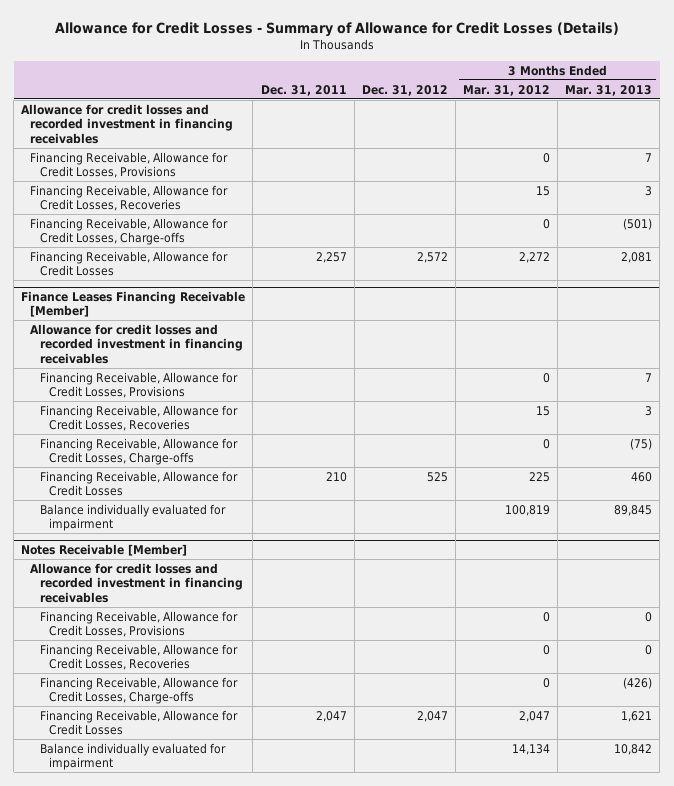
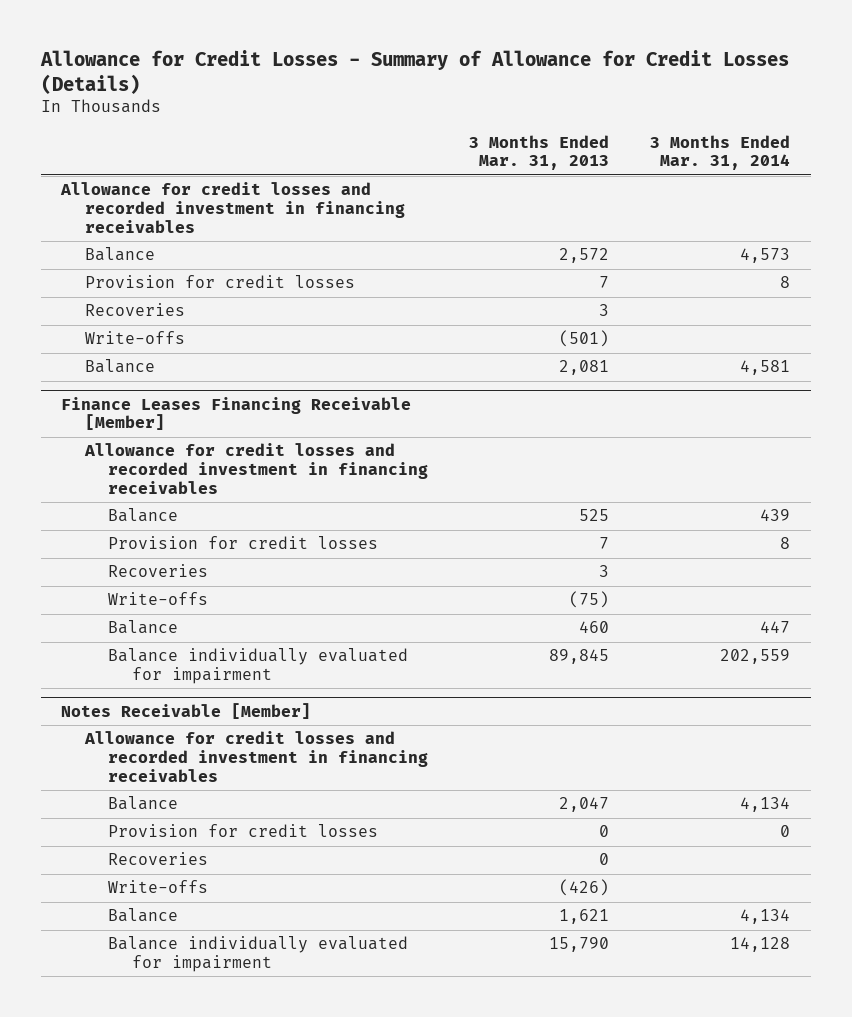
[260,84,347,96] Dec. 31, 2011 -> none
[361,84,448,96] Dec. 31, 2012 -> none
[462,84,550,96] Mar. 31, 2012 -> none
none -> [650,134,791,171] 3 Months Ended Mar. 31, 2014
none -> [84,247,155,262] Balance
[30,151,229,179] Financing Receivable, Allowance for Credit Losses, Provisions -> [84,275,355,289] Provision for credit losses
[30,184,229,212] Financing Receivable, Allowance for Credit Losses, Recoveries -> [84,303,185,317] Recoveries
[30,217,229,246] Financing Receivable, Allowance for Credit Losses, Charge-offs -> [84,331,185,345] Write-offs
[30,250,229,277] Financing Receivable, Allowance for Credit Losses -> [84,359,155,374] Balance
[39,470,238,497] Financing Receivable, Allowance for Credit Losses -> none
none -> [108,508,179,523] Balance
[39,371,238,399] Financing Receivable, Allowance for Credit Losses, Provisions -> [108,536,379,550] Provision for credit losses
[39,404,238,432] Financing Receivable, Allowance for Credit Losses, Recoveries -> [108,564,209,578] Recoveries
[39,437,238,466] Financing Receivable, Allowance for Credit Losses, Charge-offs -> [108,592,209,606] Write-offs
none -> [108,620,179,635] Balance
none -> [108,796,179,811] Balance
[39,610,238,638] Financing Receivable, Allowance for Credit Losses, Provisions -> [108,824,379,838] Provision for credit losses
[39,643,238,671] Financing Receivable, Allowance for Credit Losses, Recoveries -> [108,852,209,866] Recoveries
[39,676,238,705] Financing Receivable, Allowance for Credit Losses, Charge-offs -> [108,880,209,894] Write-offs
[39,709,238,736] Financing Receivable, Allowance for Credit Losses -> [108,908,179,923] Balance
[614,743,653,755] 10,842 -> [549,937,610,953] 15,790

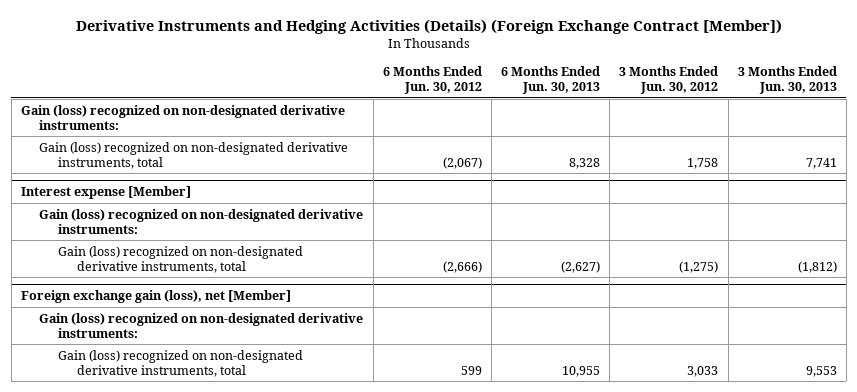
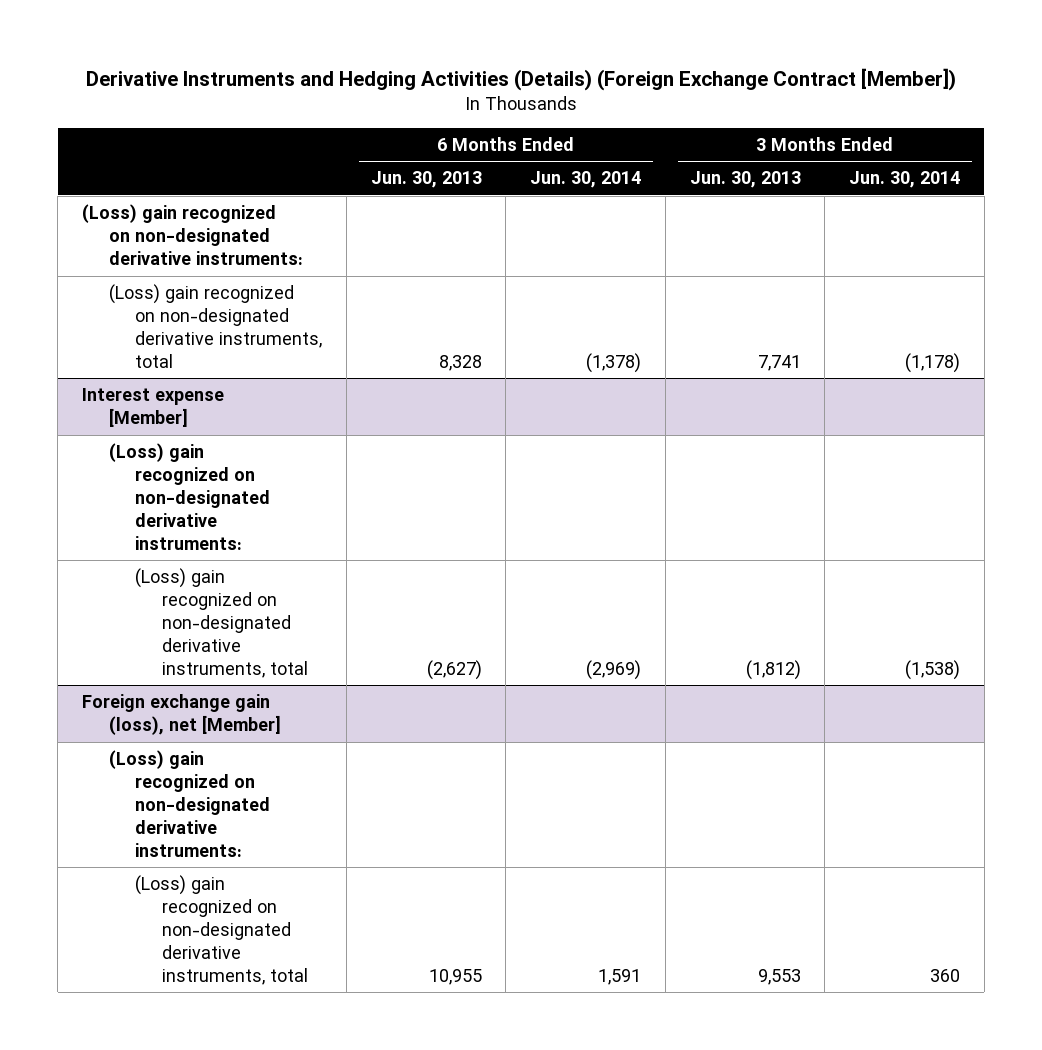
[382,66,482,94] 6 Months Ended Jun. 30, 2012 -> none
[619,66,719,94] 3 Months Ended Jun. 30, 2012 -> none
none -> [530,171,642,189] Jun. 30, 2014
none -> [849,171,961,189] Jun. 30, 2014
[20,104,345,130] Gain (loss) recognized on non-designated derivative instruments: -> [81,204,303,266] (Loss) gain recognized on non-designated derivative instruments:
[39,141,349,169] Gain (loss) recognized on non-designated derivative instruments, total -> [108,284,323,369] (Loss) gain recognized on non-designated derivative instruments, total
[39,208,364,234] Gain (loss) recognized on non-designated derivative instruments: -> [108,443,271,550] (Loss) gain recognized on non-designated derivative instruments:
[58,245,304,273] Gain (loss) recognized on non-designated derivative instruments, total -> [135,568,308,678] (Loss) gain recognized on non-designated derivative instruments, total
[39,312,364,338] Gain (loss) recognized on non-designated derivative instruments: -> [108,750,271,857] (Loss) gain recognized on non-designated derivative instruments:
[58,349,304,377] Gain (loss) recognized on non-designated derivative instruments, total -> [135,875,308,985] (Loss) gain recognized on non-designated derivative instruments, total

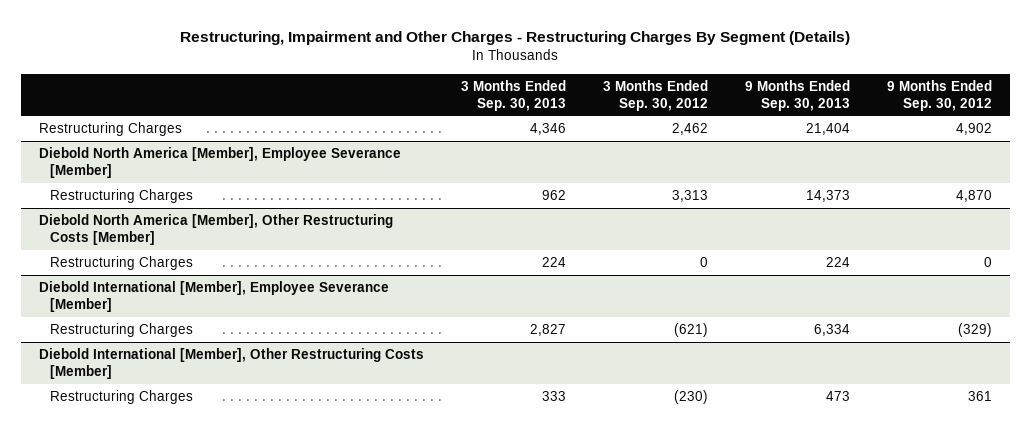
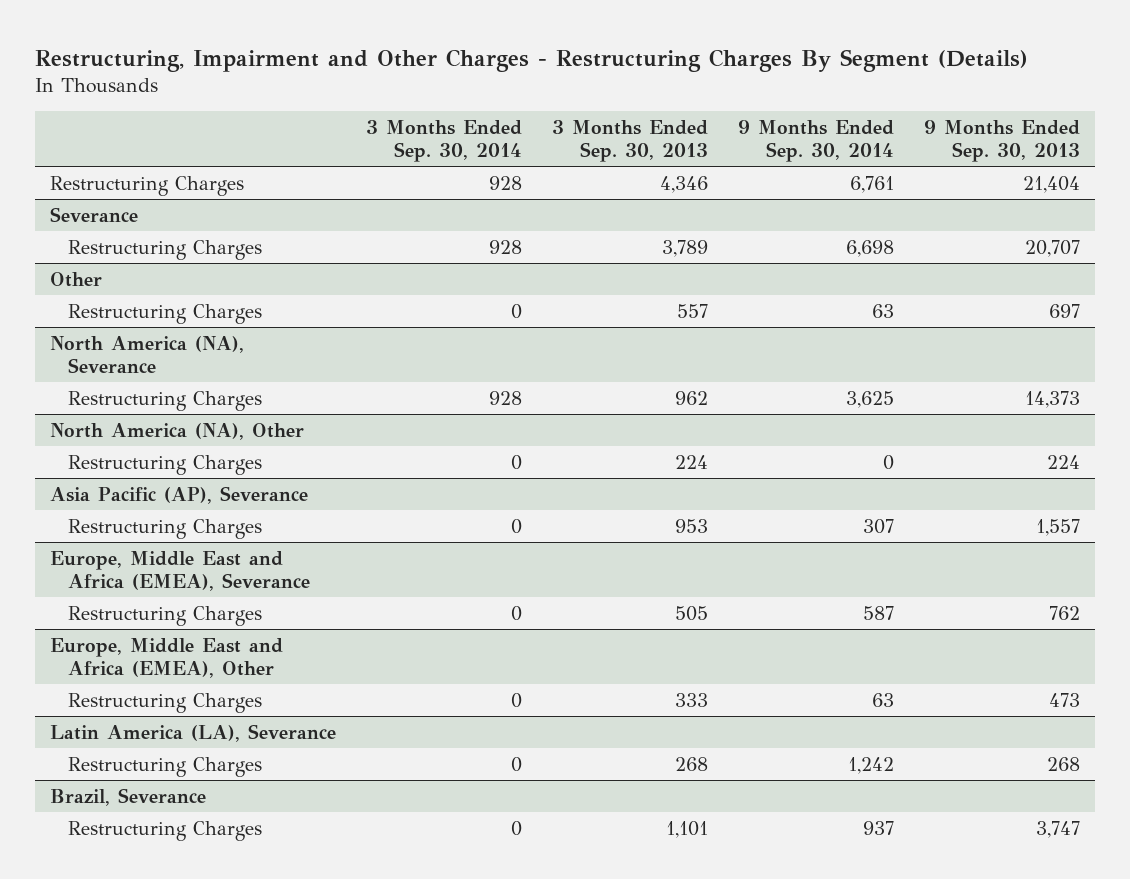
[602,79,708,111] 3 Months Ended Sep. 30, 2012 -> none
[886,79,992,111] 9 Months Ended Sep. 30, 2012 -> none
none -> [366,119,523,162] 3 Months Ended Sep. 30, 2014
none -> [738,119,895,162] 9 Months Ended Sep. 30, 2014
[38,147,401,178] Diebold North America [Member], Employee Severance [Member] -> none
none -> [50,206,139,222] Severance
none -> [68,239,263,260] Restructuring Charges
none -> [50,271,103,287] Other
none -> [68,303,263,324] Restructuring Charges
none -> [50,335,245,373] North America (NA), Severance
[38,214,393,245] Diebold North America [Member], Other Restructuring Costs [Member] -> none
none -> [50,422,305,440] North America (NA), Other
[38,281,389,312] Diebold International [Member], Employee Severance [Member] -> none
[38,348,424,379] Diebold International [Member], Other Restructuring Costs [Member] -> none
none -> [50,485,309,504] Asia Pacific (AP), Severance
[529,324,566,337] 2,827 -> [675,518,709,533] 953
[813,324,850,337] 6,334 -> [1035,518,1080,536] 1,557
none -> [50,550,311,591] Europe, Middle East and Africa (EMEA), Severance
none -> [68,605,263,626] Restructuring Charges
none -> [50,637,284,678] Europe, Middle East and Africa (EMEA), Other
none -> [50,723,337,742] Latin America (LA), Severance
none -> [68,756,263,777] Restructuring Charges
none -> [50,787,207,806] Brazil, Severance
none -> [68,820,263,841] Restructuring Charges

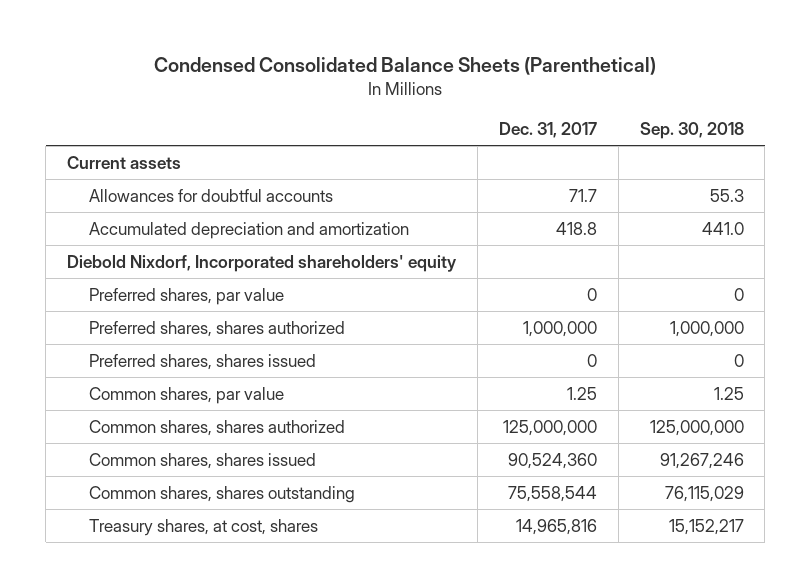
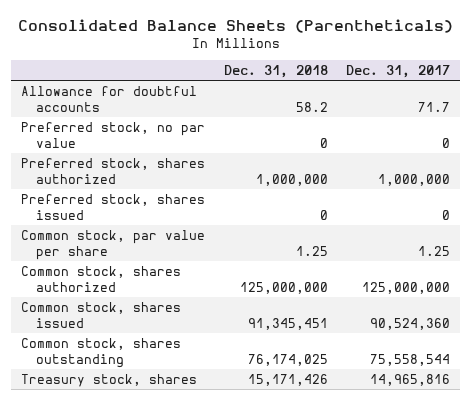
[154,57,657,76] Condensed Consolidated Balance Sheets (Parenthetical) -> [17,18,453,33] Consolidated Balance Sheets (Parentheticals)
[639,121,744,139] Sep. 30, 2018 -> none
none -> [223,64,328,78] Dec. 31, 2018
[67,155,182,169] Current assets -> none
[89,221,410,239] Accumulated depreciation and amortization -> none
[67,254,458,272] Diebold Nixdorf, Incorporated shareholders' equity -> none
[89,188,334,202] Allowances for doubtful accounts -> [20,85,197,112] Allowance for doubtful accounts
[89,287,285,305] Preferred shares, par value -> [20,121,205,148] Preferred stock, no par value
[89,320,346,337] Preferred shares, shares authorized -> [20,157,205,184] Preferred stock, shares authorized
[89,353,317,370] Preferred shares, shares issued -> [20,193,205,220] Preferred stock, shares issued
[89,386,285,404] Common shares, par value -> [20,229,205,260] Common stock, par value per share
[89,419,346,436] Common shares, shares authorized -> [20,265,181,292] Common stock, shares authorized
[89,452,317,469] Common shares, shares issued -> [20,301,181,328] Common stock, shares issued
[89,485,356,503] Common shares, shares outstanding -> [20,337,181,368] Common stock, shares outstanding
[89,518,319,536] Treasury shares, at cost, shares -> [20,373,197,387] Treasury stock, shares

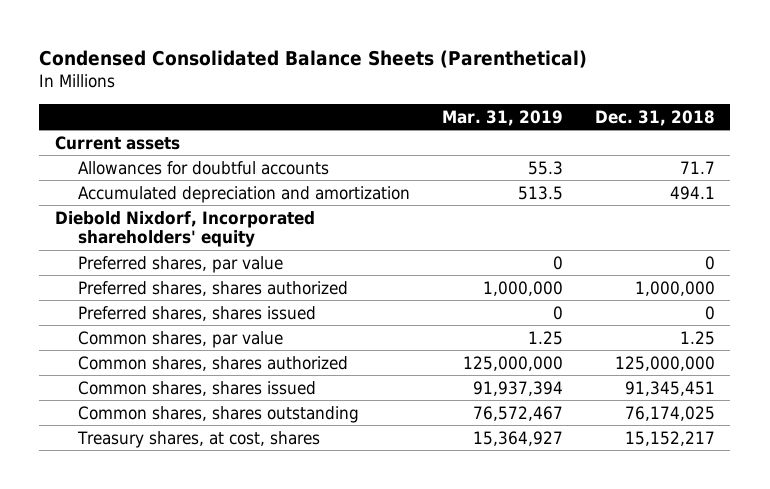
[17,18,453,33] Consolidated Balance Sheets (Parentheticals) -> [39,49,588,68] Condensed Consolidated Balance Sheets (Parenthetical)
[346,64,451,78] Dec. 31, 2017 -> none
none -> [441,109,563,126] Mar. 31, 2019
none -> [55,135,181,150] Current assets
[20,85,197,112] Allowance for doubtful accounts -> [78,160,330,175] Allowances for doubtful accounts
[295,101,328,112] 58.2 -> [679,160,715,174] 71.7
none -> [78,185,411,203] Accumulated depreciation and amortization
none -> [55,210,316,248] Diebold Nixdorf, Incorporated shareholders' equity
[20,121,205,148] Preferred stock, no par value -> [78,255,284,273] Preferred shares, par value
[20,157,205,184] Preferred stock, shares authorized -> [78,280,349,296] Preferred shares, shares authorized
[20,193,205,220] Preferred stock, shares issued -> [78,305,317,321] Preferred shares, shares issued
[20,229,205,260] Common stock, par value per share -> [78,330,284,348] Common shares, par value
[20,265,181,292] Common stock, shares authorized -> [78,355,349,371] Common shares, shares authorized
[20,301,181,328] Common stock, shares issued -> [78,380,317,396] Common shares, shares issued
[20,337,181,368] Common stock, shares outstanding -> [78,405,360,423] Common shares, shares outstanding
[20,373,197,387] Treasury stock, shares -> [77,430,321,448] Treasury shares, at cost, shares
[247,373,328,386] 15,171,426 -> [624,430,715,446] 15,152,217

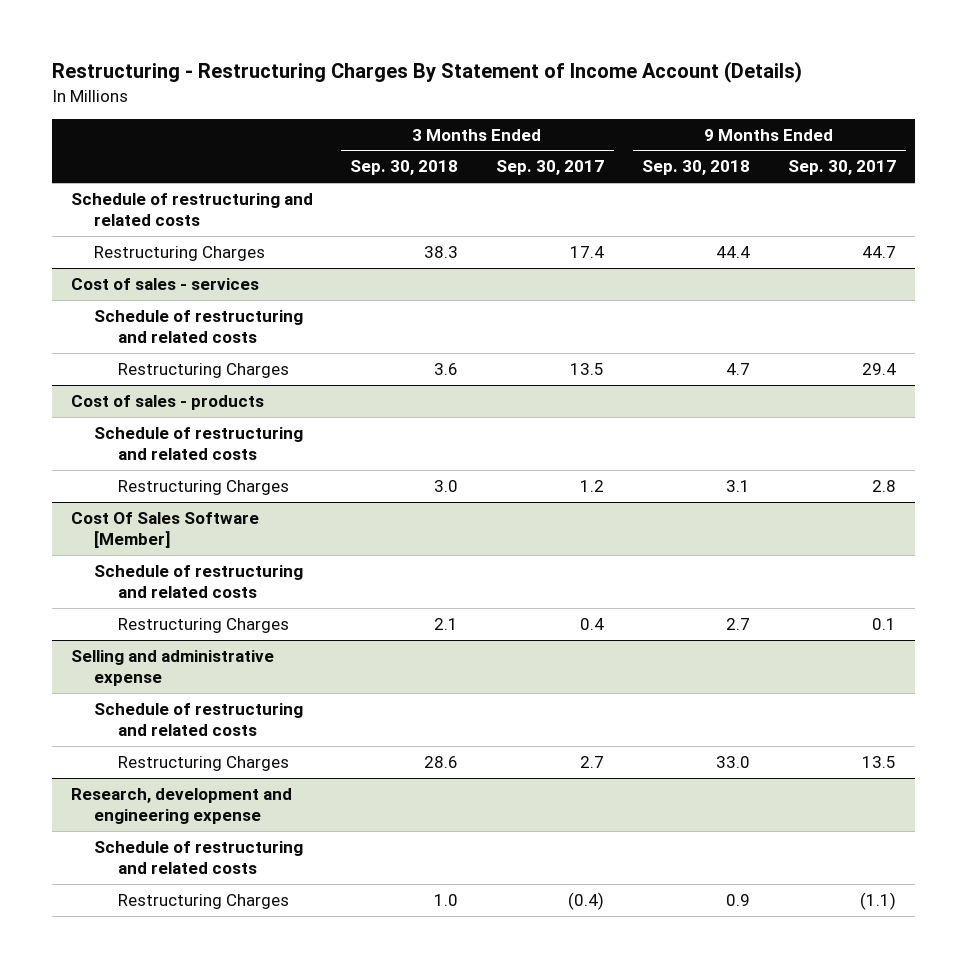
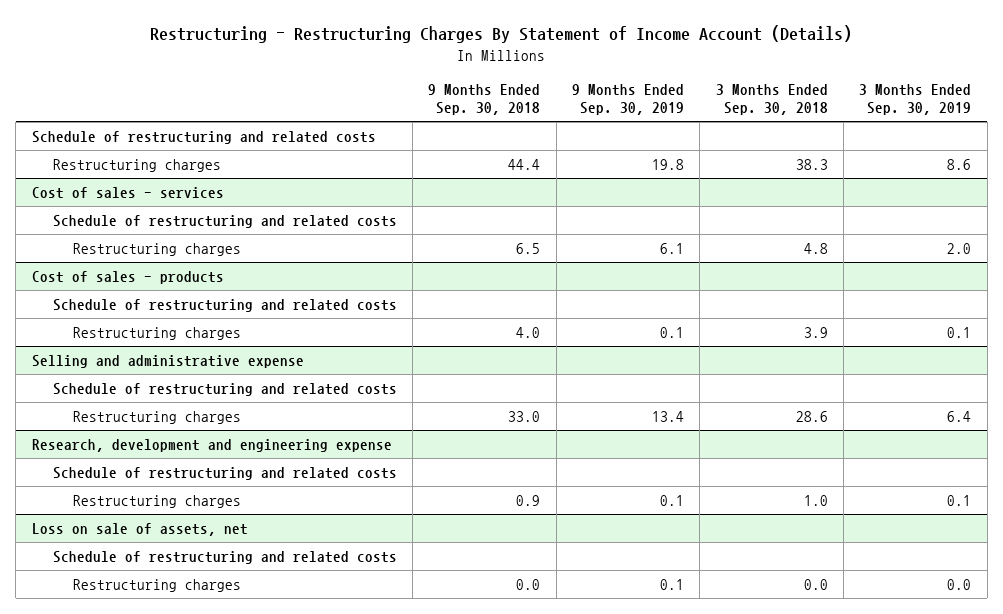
[496,160,605,176] Sep. 30, 2017 -> none
[788,160,897,176] Sep. 30, 2017 -> none
none -> [571,83,684,115] 9 Months Ended Sep. 30, 2019
none -> [859,83,972,115] 3 Months Ended Sep. 30, 2019
[94,245,266,261] Restructuring Charges -> [52,159,221,173] Restructuring charges
[117,362,289,378] Restructuring Charges -> [73,243,242,257] Restructuring charges
[434,362,459,375] 3.6 -> [803,243,828,255] 4.8
[726,362,751,375] 4.7 -> [516,243,541,255] 6.5
[70,511,259,549] Cost Of Sales Software [Member] -> none
[94,564,304,599] Schedule of restructuring and related costs -> none
[117,617,289,633] Restructuring Charges -> none
[117,479,289,495] Restructuring Charges -> [73,327,242,341] Restructuring charges
[434,479,459,492] 3.0 -> [803,327,828,339] 3.9
[726,479,751,492] 3.1 -> [516,327,541,339] 4.0
[117,755,289,771] Restructuring Charges -> [73,411,242,425] Restructuring charges
[117,893,289,909] Restructuring Charges -> [73,495,242,509] Restructuring charges
none -> [31,523,248,537] Loss on sale of assets, net
none -> [52,551,397,565] Schedule of restructuring and related costs
none -> [73,579,242,593] Restructuring charges

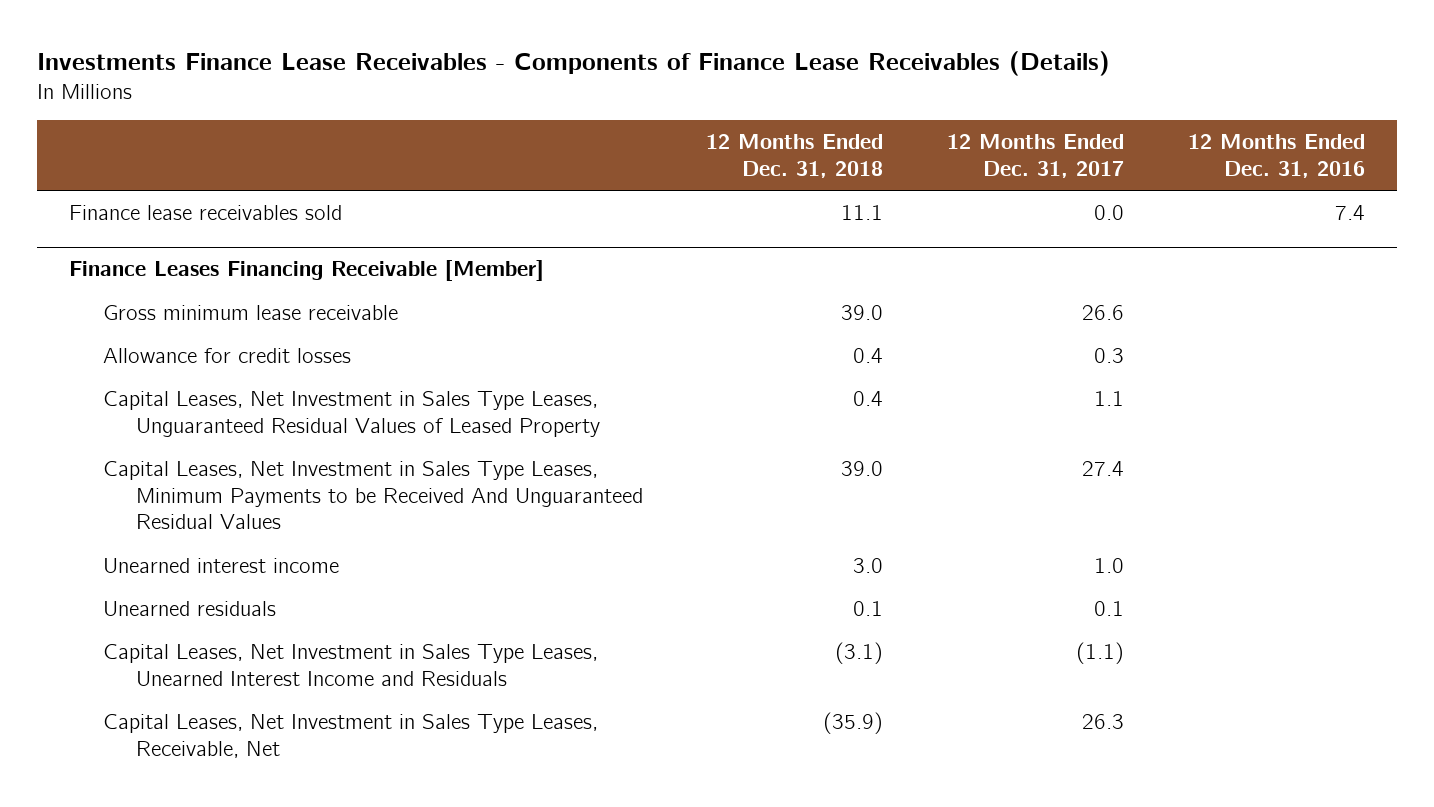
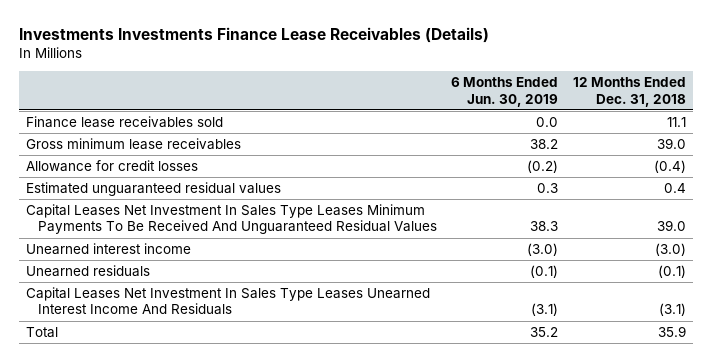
[37,51,1111,77] Investments Finance Lease Receivables - Components of Finance Lease Receivables (Details) -> [18,26,489,43] Investments Investments Finance Lease Receivables (Details)
[947,134,1125,178] 12 Months Ended Dec. 31, 2017 -> none
[1187,134,1365,178] 12 Months Ended Dec. 31, 2016 -> none
none -> [451,77,559,107] 6 Months Ended Jun. 30, 2019
[69,260,545,282] Finance Leases Financing Receivable [Member] -> none
[102,713,598,758] Capital Leases, Net Investment in Sales Type Leases, Receivable, Net -> none
[102,304,398,320] Gross minimum lease receivable -> [26,137,242,150] Gross minimum lease receivables
[853,347,884,363] 0.4 -> [653,159,686,173] (0.4)
[102,390,600,437] Capital Leases, Net Investment in Sales Type Leases, Unguaranteed Residual Values of Leased Property -> [26,181,282,196] Estimated unguaranteed residual values
[102,460,643,530] Capital Leases, Net Investment in Sales Type Leases, Minimum Payments to be Received And Unguaranteed Residual Values -> [26,203,437,235] Capital Leases Net Investment In Sales Type Leases Minimum Payments To Be Received And Unguaranteed Residual Values
[853,557,884,573] 3.0 -> [654,242,686,256] (3.0)
[853,600,884,616] 0.1 -> [657,264,686,278] (0.1)
[102,643,598,686] Capital Leases, Net Investment in Sales Type Leases, Unearned Interest Income and Residuals -> [26,286,431,316] Capital Leases Net Investment In Sales Type Leases Unearned Interest Income And Residuals
none -> [26,326,59,338] Total

